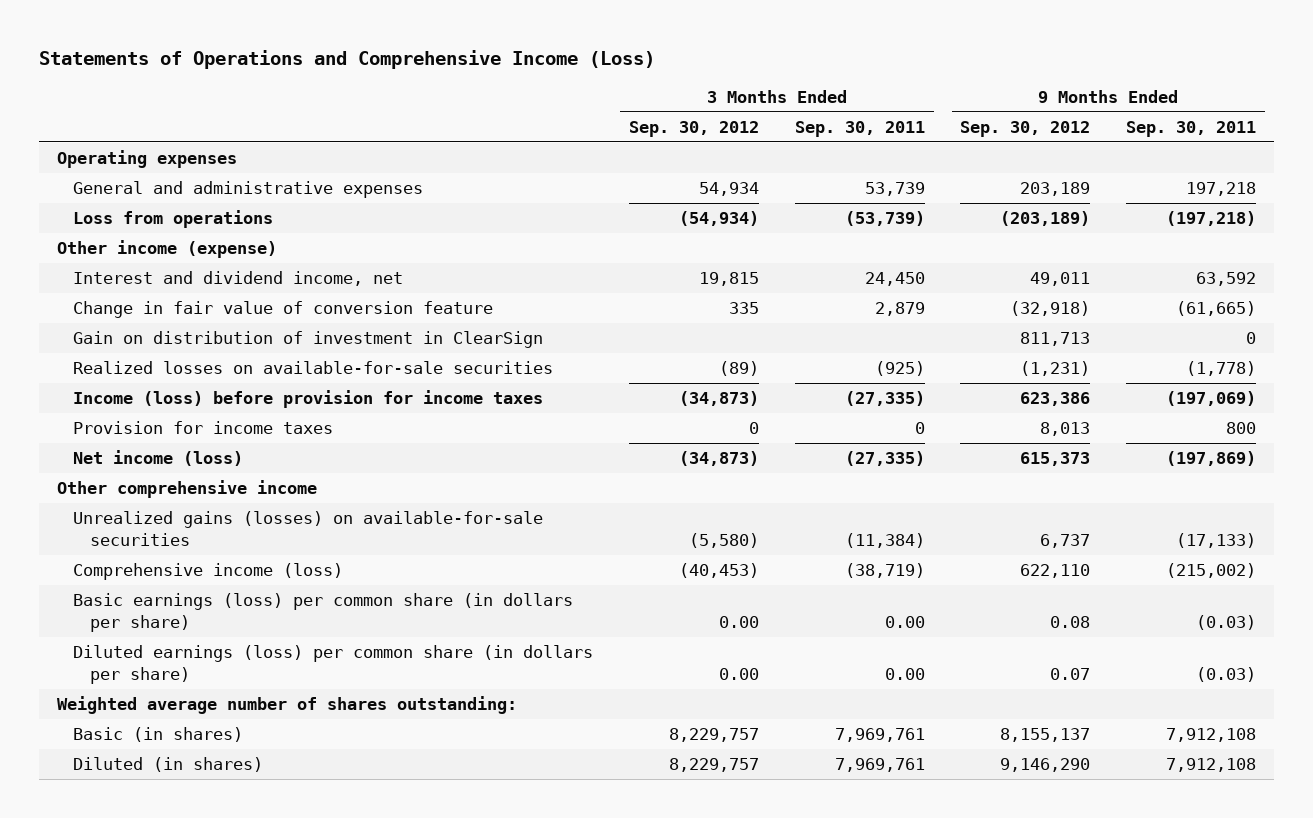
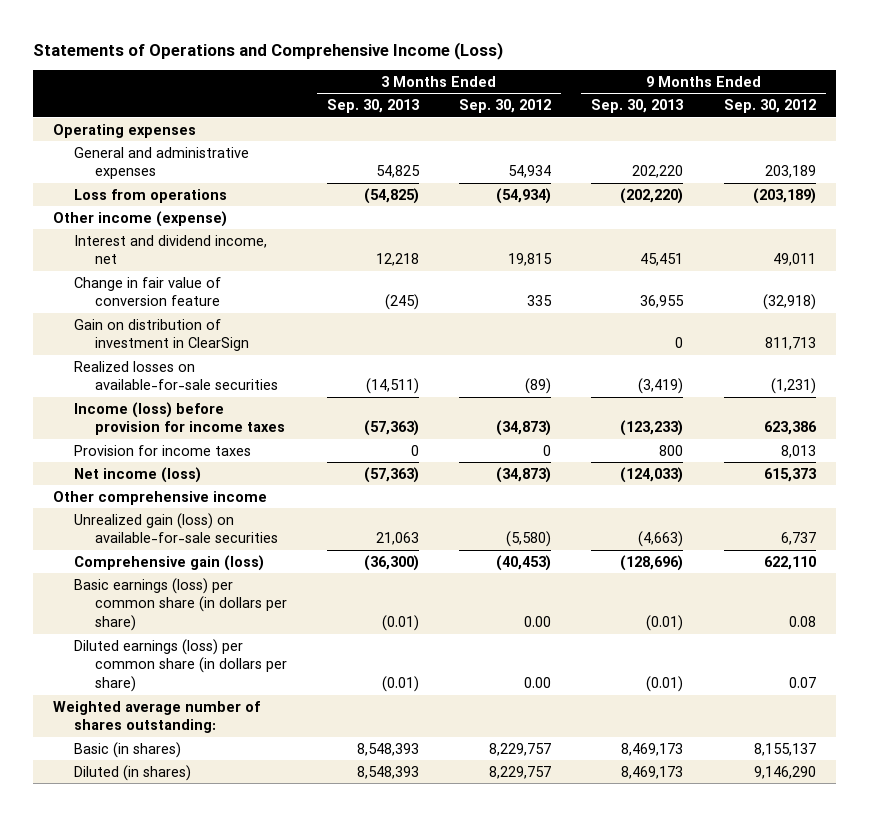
[794,120,925,137] Sep. 30, 2011 -> none
[1126,120,1257,137] Sep. 30, 2011 -> none
none -> [326,99,419,114] Sep. 30, 2013
none -> [591,99,684,114] Sep. 30, 2013
[73,511,544,546] Unrealized gains (losses) on available-for-sale securities -> [74,512,278,544] Unrealized gain (loss) on available-for-sale securities
[73,563,344,581] Comprehensive income (loss) -> [74,554,265,571] Comprehensive gain (loss)

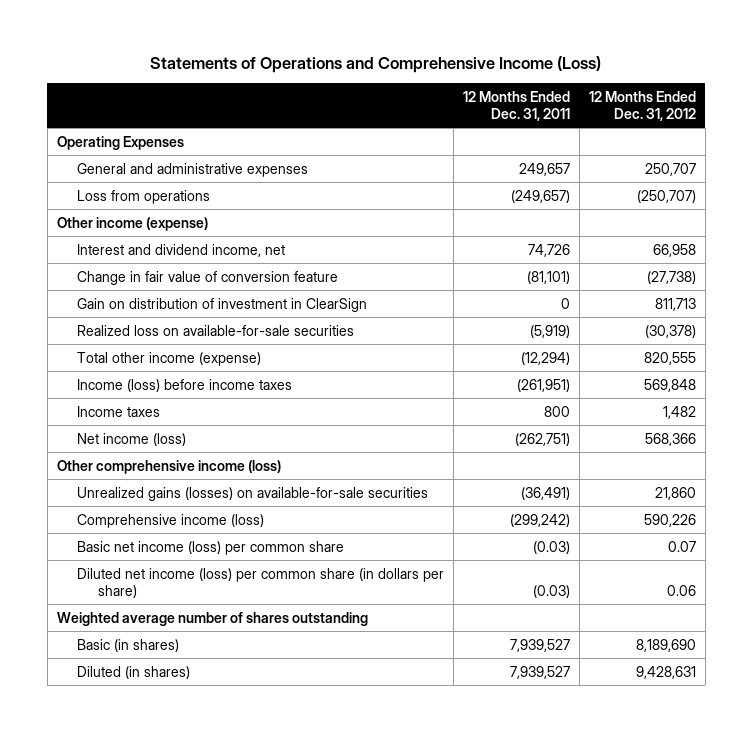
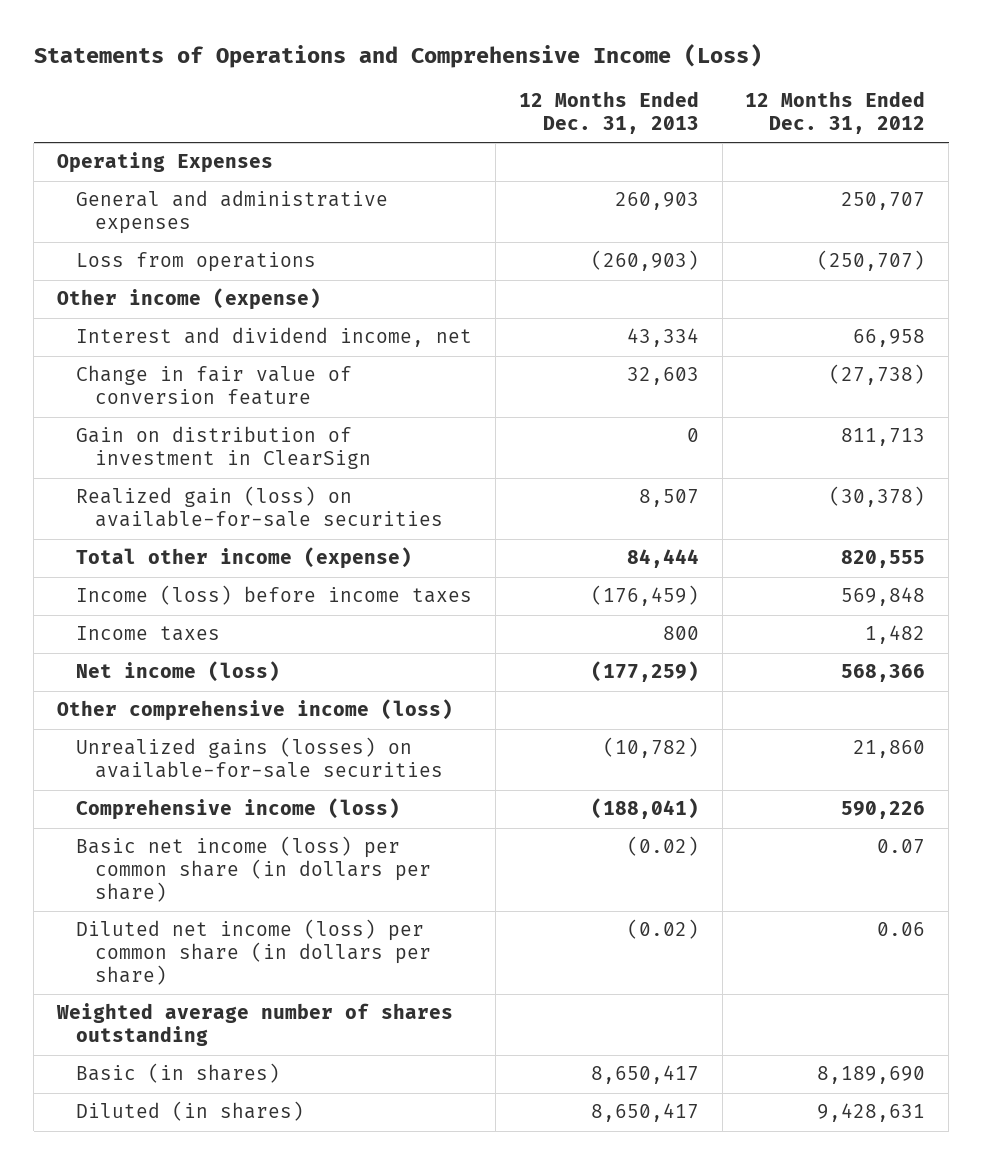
[462,90,570,121] 12 Months Ended Dec. 31, 2011 -> none
none -> [518,91,699,135] 12 Months Ended Dec. 31, 2013
[77,324,355,336] Realized loss on available-for-sale securities -> [76,486,444,528] Realized gain (loss) on available-for-sale securities
[77,540,345,555] Basic net income (loss) per common share -> [76,836,432,903] Basic net income (loss) per common share (in dollars per share)

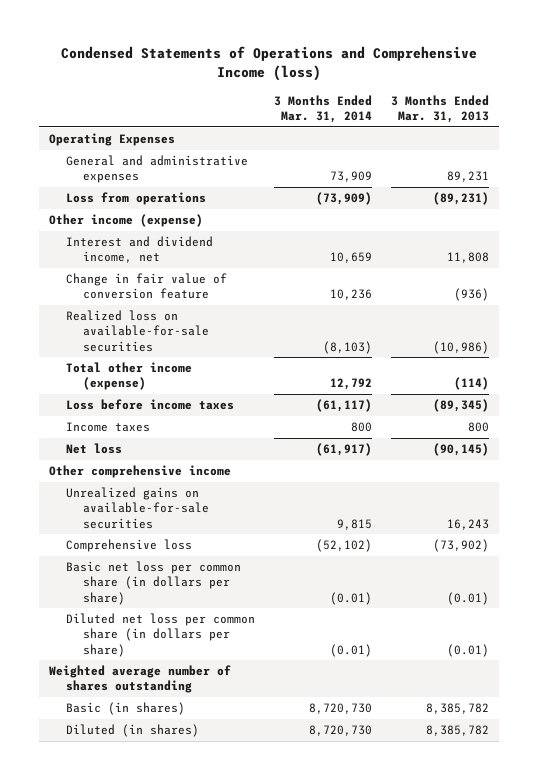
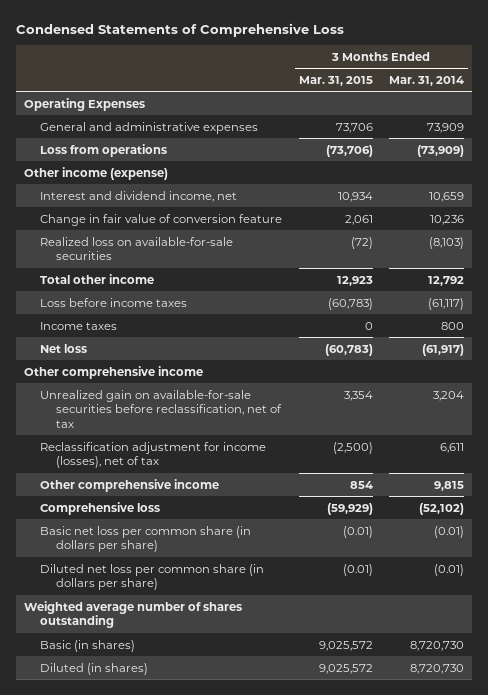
[60,45,477,81] Condensed Statements of Operations and Comprehensive Income (loss) -> [16,22,345,37] Condensed Statements of Comprehensive Loss
[391,94,490,123] 3 Months Ended Mar. 31, 2013 -> none
none -> [298,75,373,86] Mar. 31, 2015
[65,362,192,391] Total other income (expense) -> [40,273,155,284] Total other income
none -> [40,389,283,428] Unrealized gain on available-for-sale securities before reclassification, net of tax
none -> [40,441,267,469] Reclassification adjustment for income (losses), net of tax
[65,487,209,529] Unrealized gains on available-for-sale securities -> [40,478,220,492] Other comprehensive income

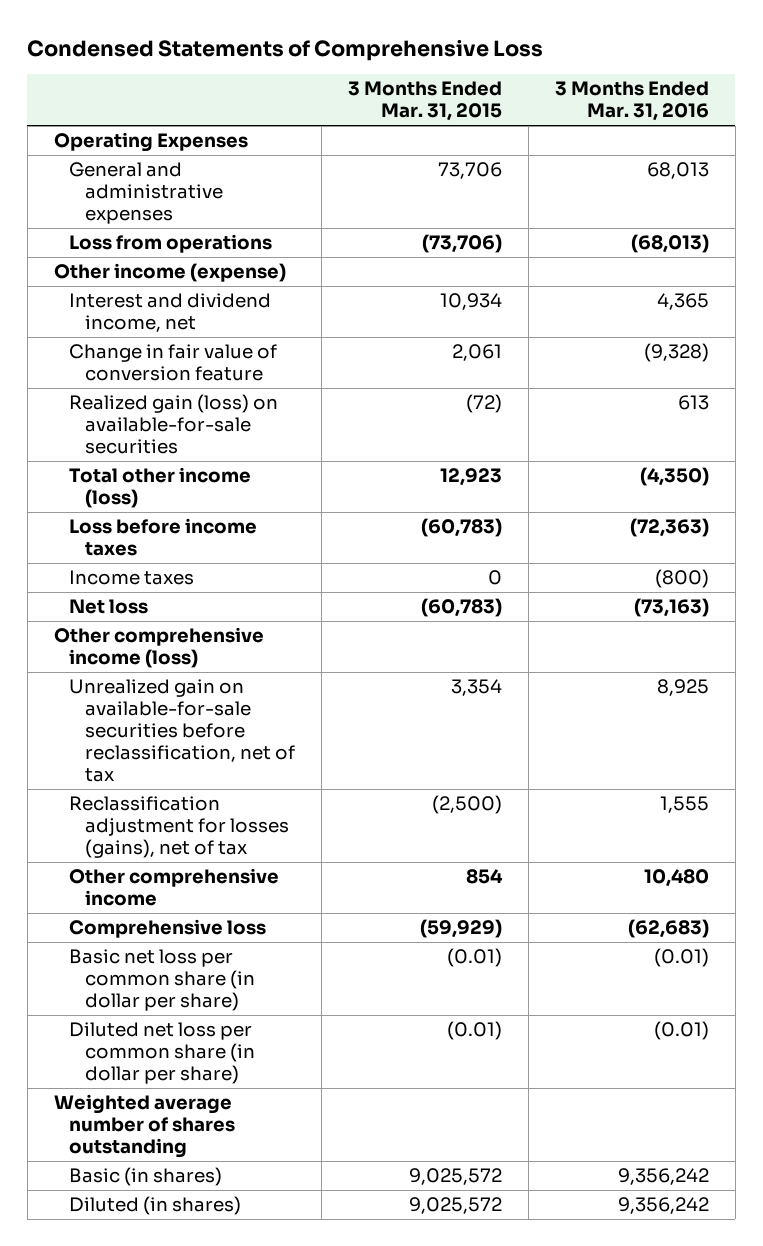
[389,75,465,86] Mar. 31, 2014 -> none
none -> [554,81,709,122] 3 Months Ended Mar. 31, 2016
[40,236,234,261] Realized loss on available-for-sale securities -> [69,394,279,455] Realized gain (loss) on available-for-sale securities
[40,273,155,284] Total other income -> [69,467,252,509] Total other income (loss)
[24,365,204,379] Other comprehensive income -> [53,627,264,669] Other comprehensive income (loss)
[40,441,267,469] Reclassification adjustment for income (losses), net of tax -> [69,796,289,859] Reclassification adjustment for losses (gains), net of tax
[40,525,252,553] Basic net loss per common share (in dollars per share) -> [69,949,255,1012] Basic net loss per common share (in dollar per share)
[40,563,265,591] Diluted net loss per common share (in dollars per share) -> [69,1022,255,1085] Diluted net loss per common share (in dollar per share)

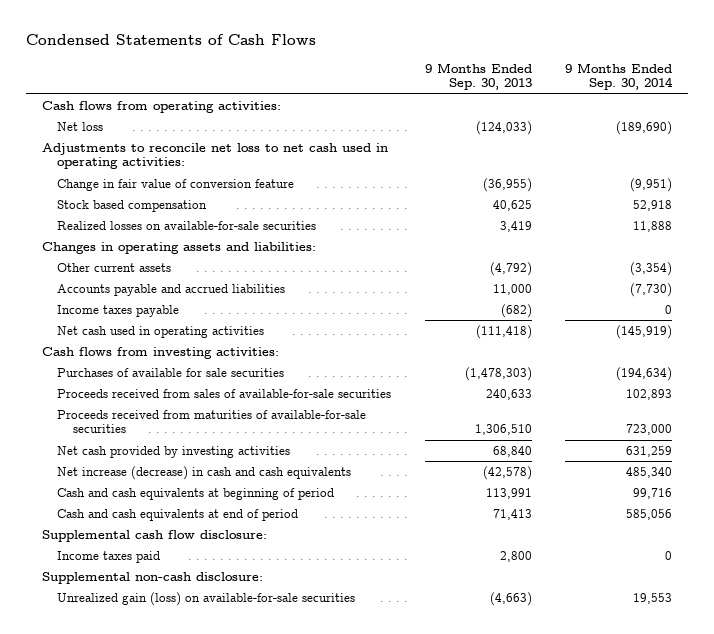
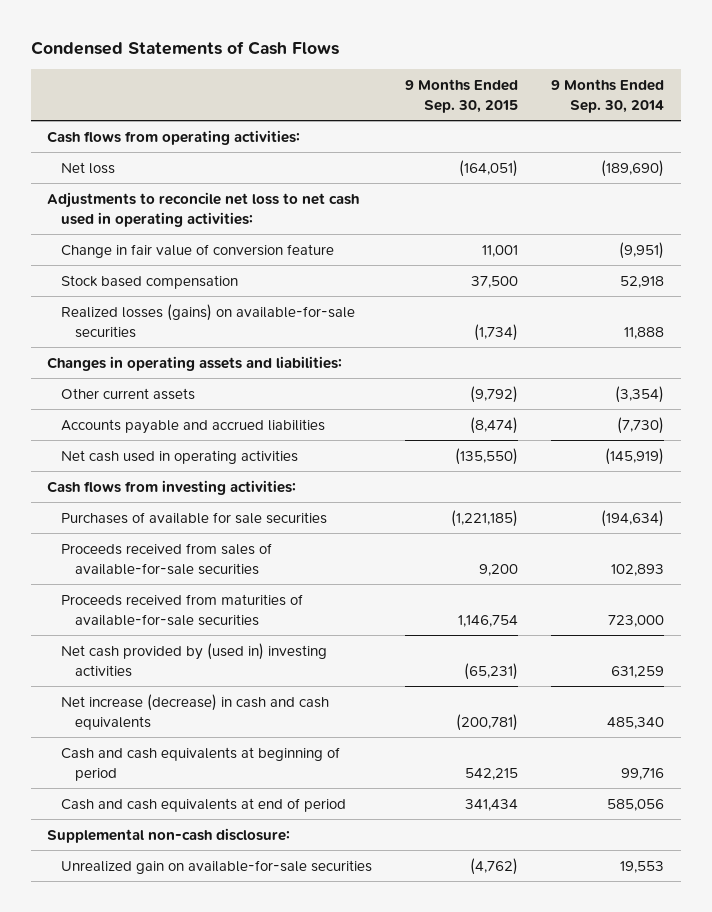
[424,62,532,91] 9 Months Ended Sep. 30, 2013 -> none
none -> [405,79,519,113] 9 Months Ended Sep. 30, 2015
[57,220,317,230] Realized losses on available-for-sale securities -> [61,303,356,338] Realized losses (gains) on available-for-sale securities
[57,304,180,317] Income taxes payable -> none
[57,445,291,458] Net cash provided by investing activities -> [61,642,328,677] Net cash provided by (used in) investing activities
[42,529,268,542] Supplemental cash flow disclosure: -> none
[57,550,161,563] Income taxes paid -> none
[57,591,356,606] Unrealized gain (loss) on available-for-sale securities -> [61,859,373,874] Unrealized gain on available-for-sale securities

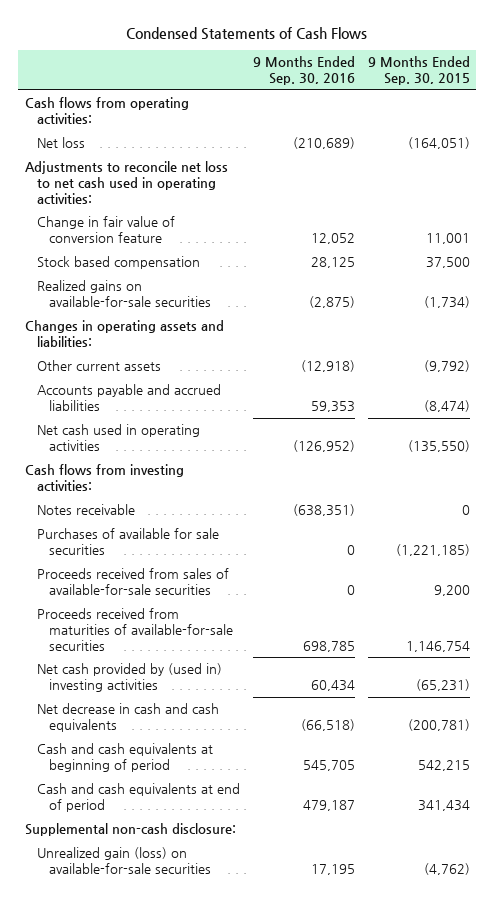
[551,79,665,113] 9 Months Ended Sep. 30, 2014 -> none
none -> [253,56,356,85] 9 Months Ended Sep. 30, 2016
[61,303,356,338] Realized losses (gains) on available-for-sale securities -> [37,280,212,307] Realized gains on available-for-sale securities
none -> [37,504,136,516] Notes receivable
[61,693,330,730] Net increase (decrease) in cash and cash equivalents -> [37,703,220,732] Net decrease in cash and cash equivalents
[61,859,373,874] Unrealized gain on available-for-sale securities -> [37,847,212,874] Unrealized gain (loss) on available-for-sale securities

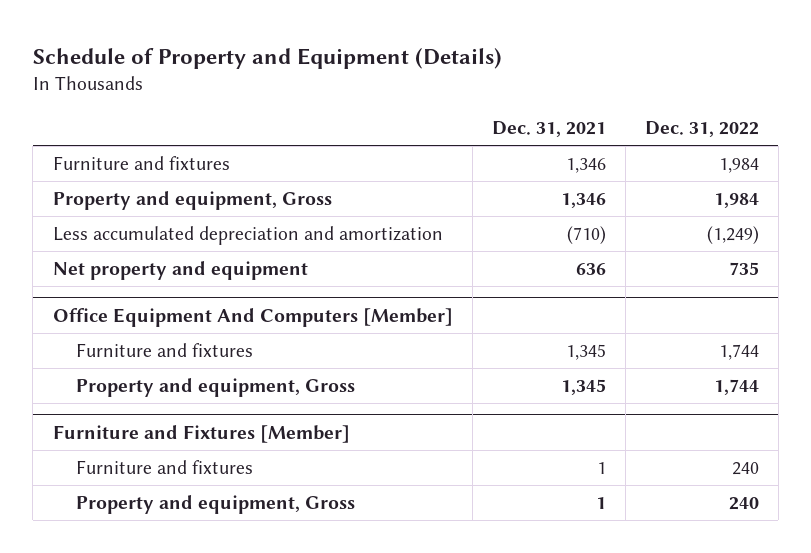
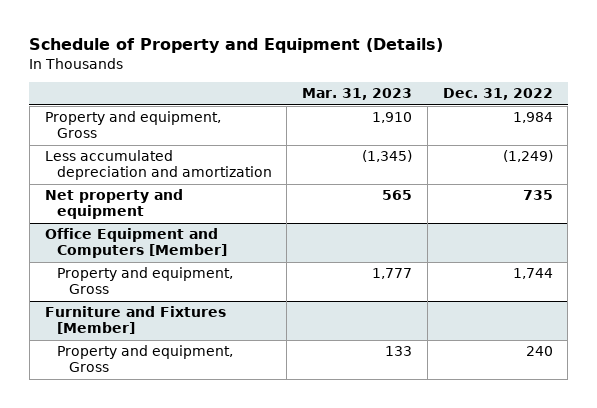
[491,121,606,138] Dec. 31, 2021 -> none
none -> [302,88,413,101] Mar. 31, 2023
[52,155,230,170] Furniture and fixtures -> none
[76,342,254,357] Furniture and fixtures -> none
[52,307,453,327] Office Equipment And Computers [Member] -> [44,228,227,259] Office Equipment and Computers [Member]
[76,459,254,474] Furniture and fixtures -> none

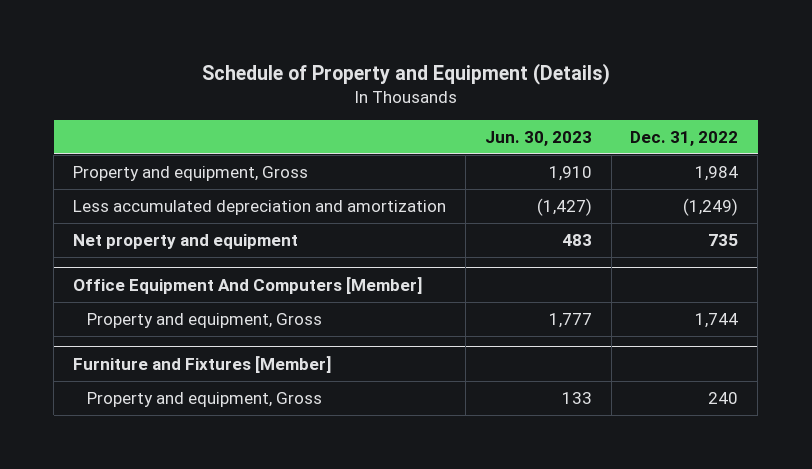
[302,88,413,101] Mar. 31, 2023 -> none
none -> [484,130,592,146] Jun. 30, 2023
[44,228,227,259] Office Equipment and Computers [Member] -> [73,276,423,294] Office Equipment And Computers [Member]

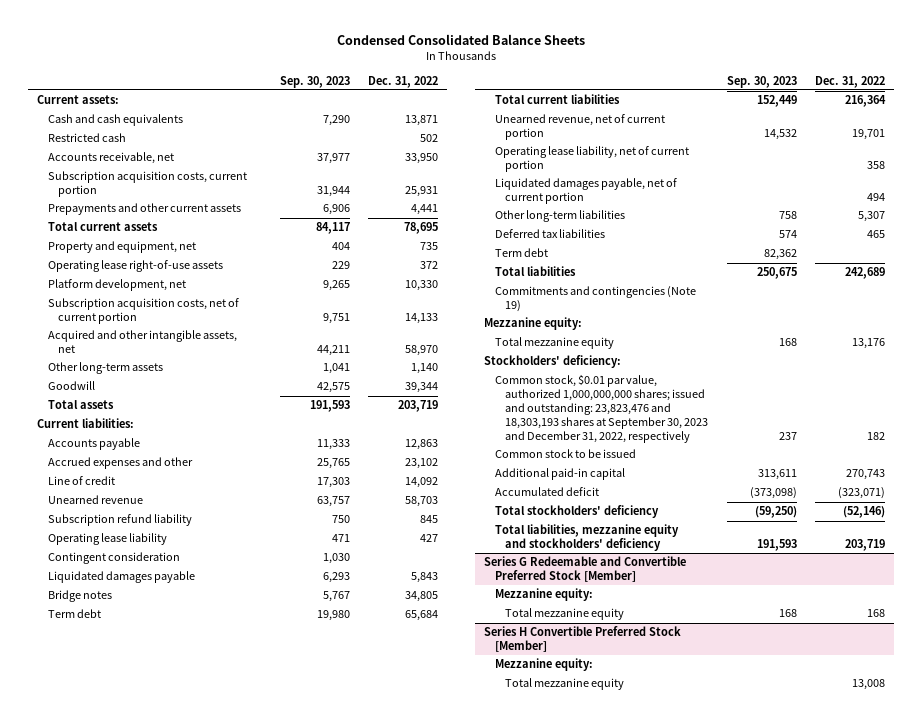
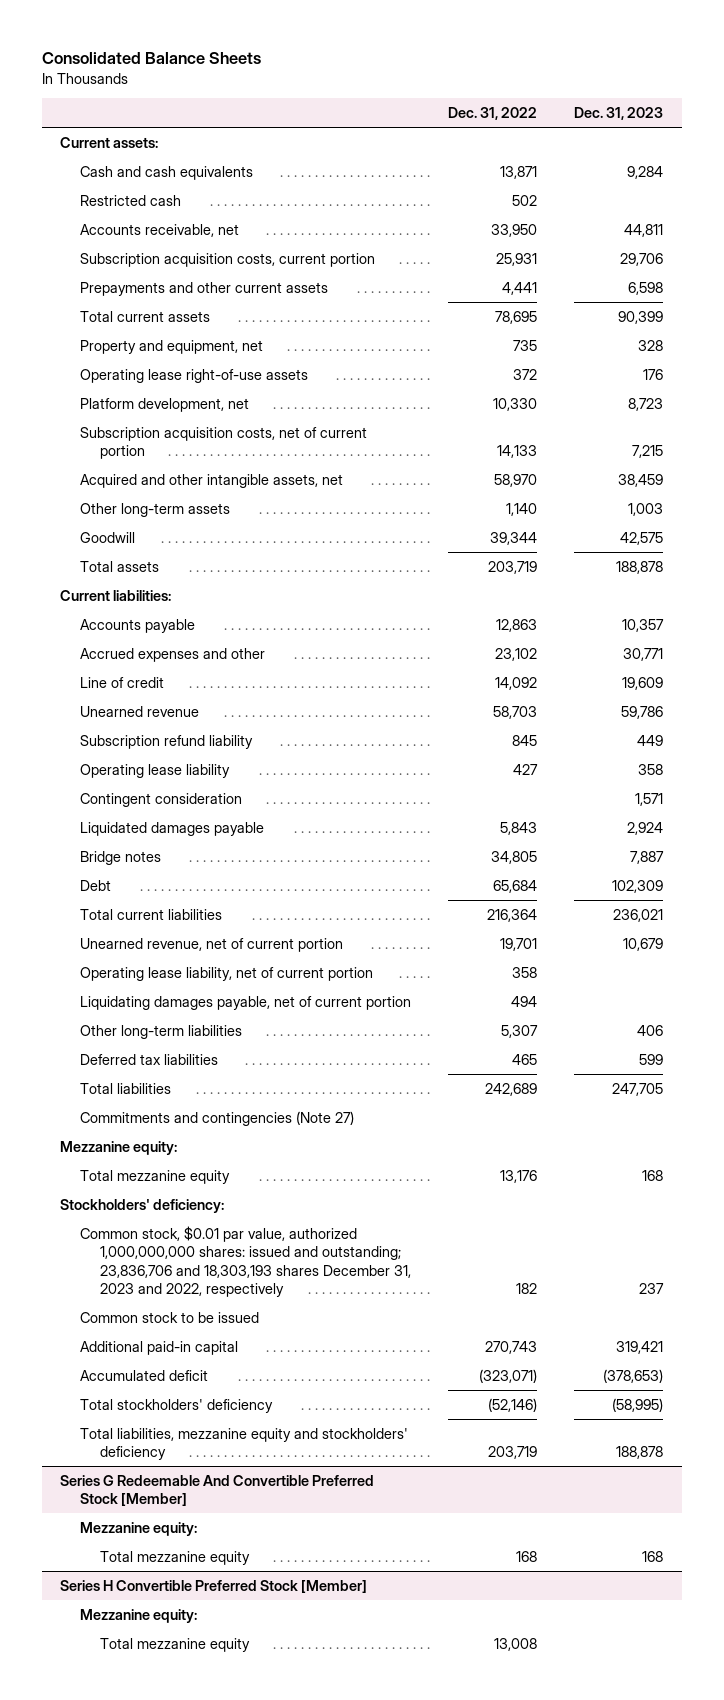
[337,34,586,46] Condensed Consolidated Balance Sheets -> [41,52,261,65] Consolidated Balance Sheets
[279,75,350,88] Sep. 30, 2023 -> none
none -> [574,106,664,120] Dec. 31, 2023
[47,609,101,619] Term debt -> [80,879,112,891] Debt
[494,178,677,205] Liquidated damages payable, net of current portion -> [80,995,412,1010] Liquidating damages payable, net of current portion
[494,248,548,258] Term debt -> none
[494,286,696,313] Commitments and contingencies (Note 19) -> [80,1110,355,1126] Commitments and contingencies (Note 27)
[494,374,709,444] Common stock, $0.01 par value, authorized 1,000,000,000 shares; issued and outstanding: 23,823,476 and 18,303,193 shares at September 30, 2023 and December 31, 2022, respectively -> [80,1225,412,1298] Common stock, $0.01 par value, authorized 1,000,000,000 shares: issued and outstanding; 23,836,706 and 18,303,193 shares December 31, 2023 and 2022, respectively
[484,556,687,583] Series G Redeemable and Convertible Preferred Stock [Member] -> [60,1474,375,1507] Series G Redeemable And Convertible Preferred Stock [Member]

